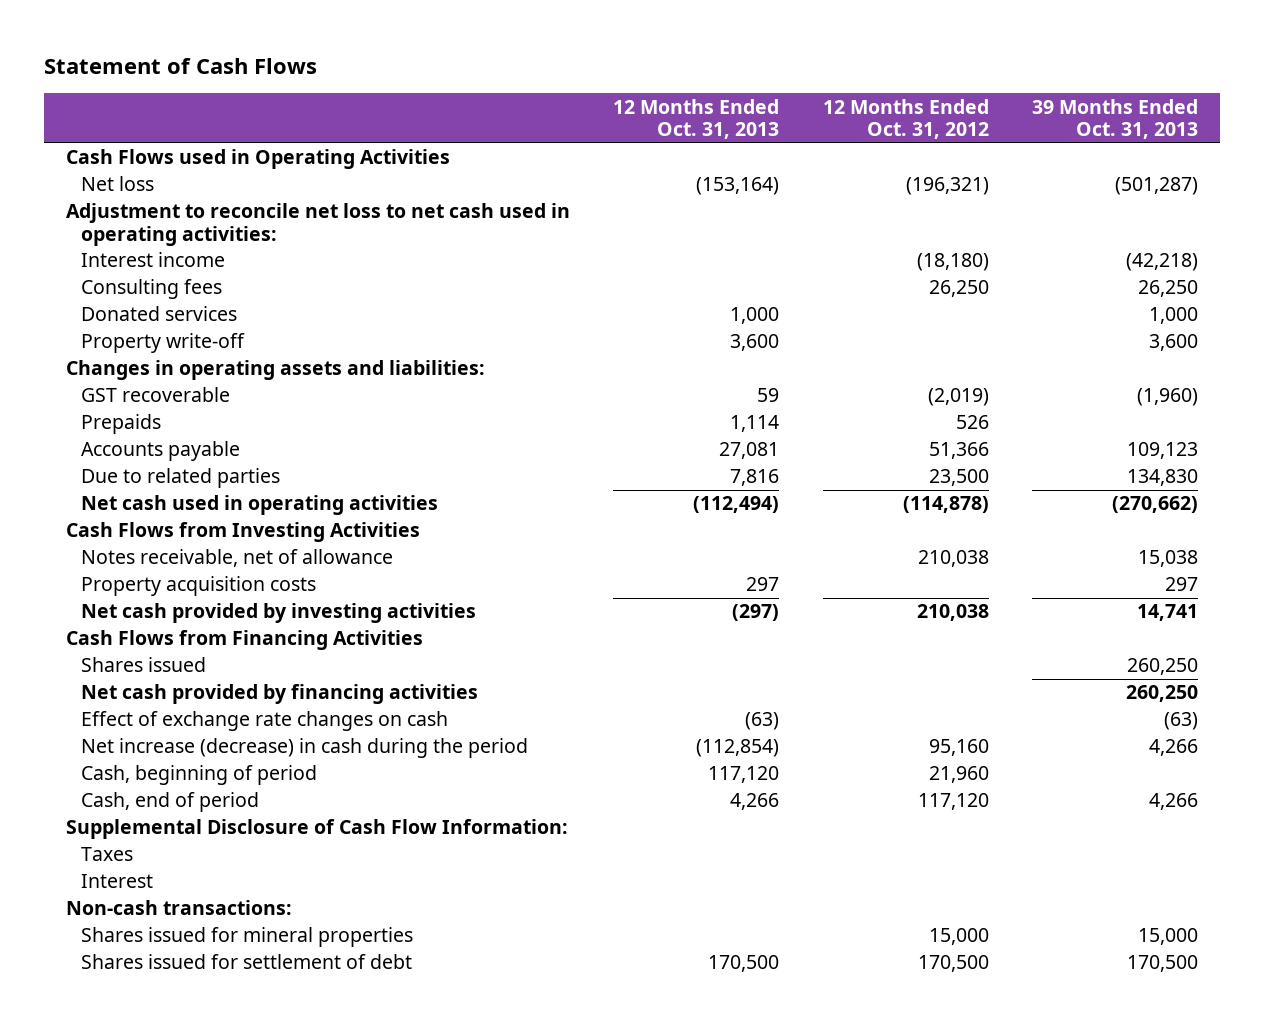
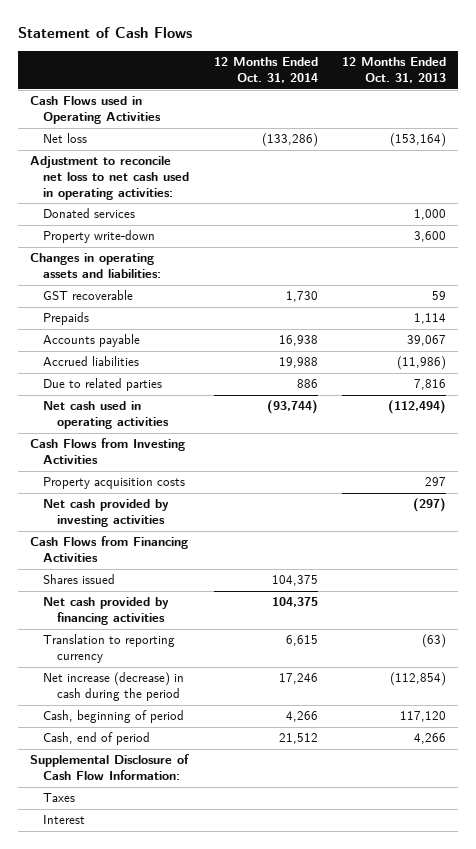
[822,98,989,140] 12 Months Ended Oct. 31, 2012 -> none
[1032,98,1199,140] 39 Months Ended Oct. 31, 2013 -> none
none -> [213,57,318,84] 12 Months Ended Oct. 31, 2014
[81,252,226,268] Interest income -> none
[81,279,223,300] Consulting fees -> none
[81,333,246,354] Property write-off -> [43,230,156,244] Property write-down
[719,442,780,460] 27,081 -> [407,335,447,347] 39,067
none -> [43,356,140,367] Accrued liabilities
[81,549,394,568] Notes receivable, net of allowance -> none
[81,711,449,732] Effect of exchange rate changes on cash -> none
none -> [43,634,176,664] Translation to reporting currency
[65,900,292,916] Non-cash transactions: -> none
[81,927,414,948] Shares issued for mineral properties -> none
[81,954,413,970] Shares issued for settlement of debt -> none

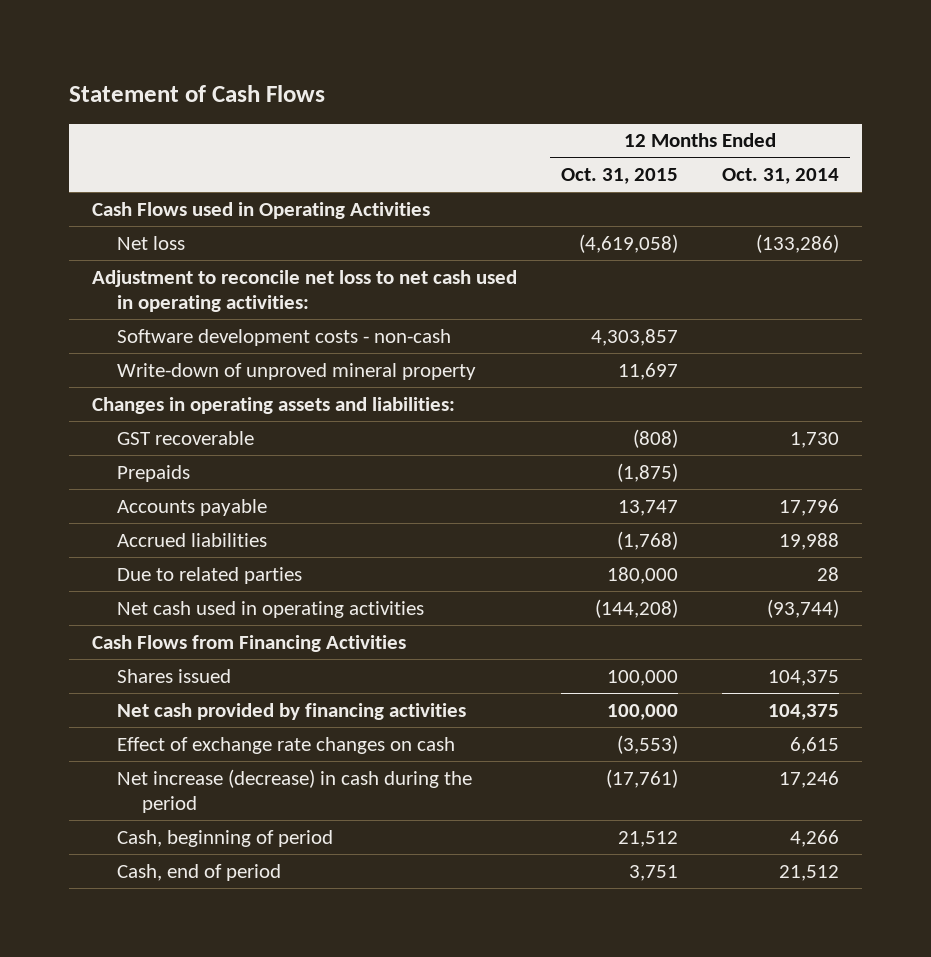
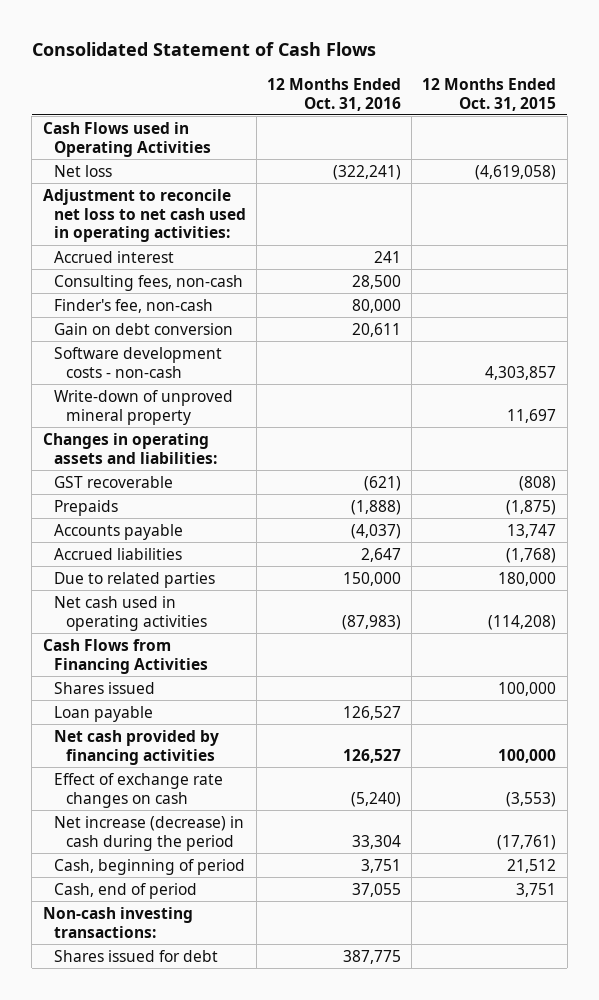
[69,85,326,103] Statement of Cash Flows -> [31,42,376,57] Consolidated Statement of Cash Flows
[722,168,840,185] Oct. 31, 2014 -> none
none -> [267,77,402,111] 12 Months Ended Oct. 31, 2016
none -> [54,250,175,263] Accrued interest
none -> [54,274,244,291] Consulting fees, non-cash
none -> [54,298,214,313] Finder's fee, non-cash
none -> [54,322,234,335] Gain on debt conversion
[595,598,679,618] (144,208) -> [488,614,557,630] (114,208)
none -> [54,705,154,722] Loan payable
none -> [42,906,193,938] Non-cash investing transactions:
none -> [54,949,219,962] Shares issued for debt

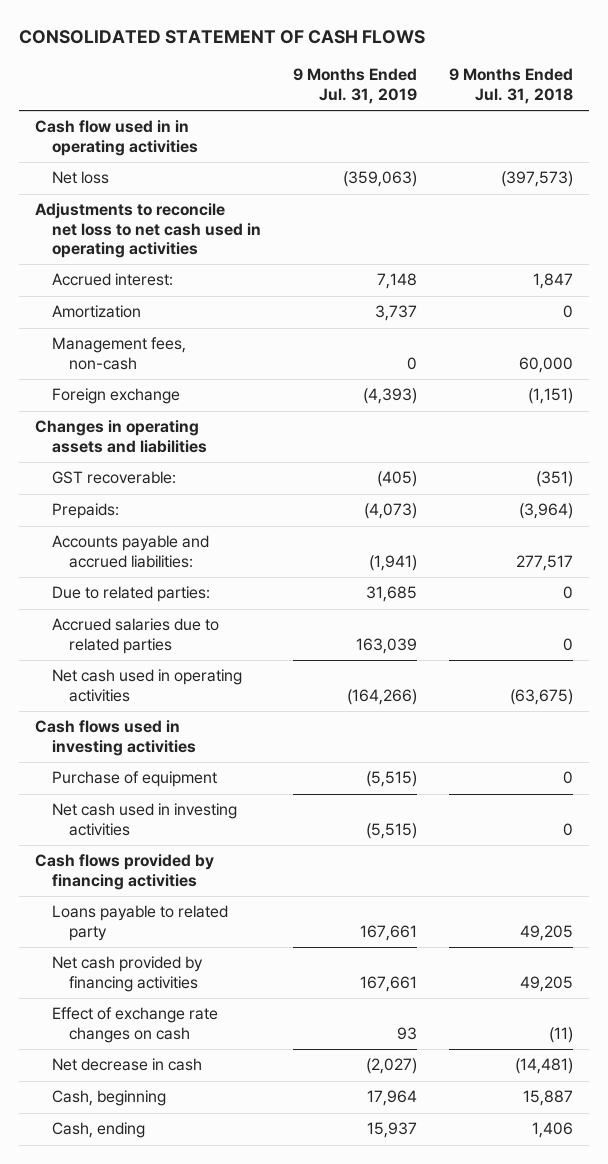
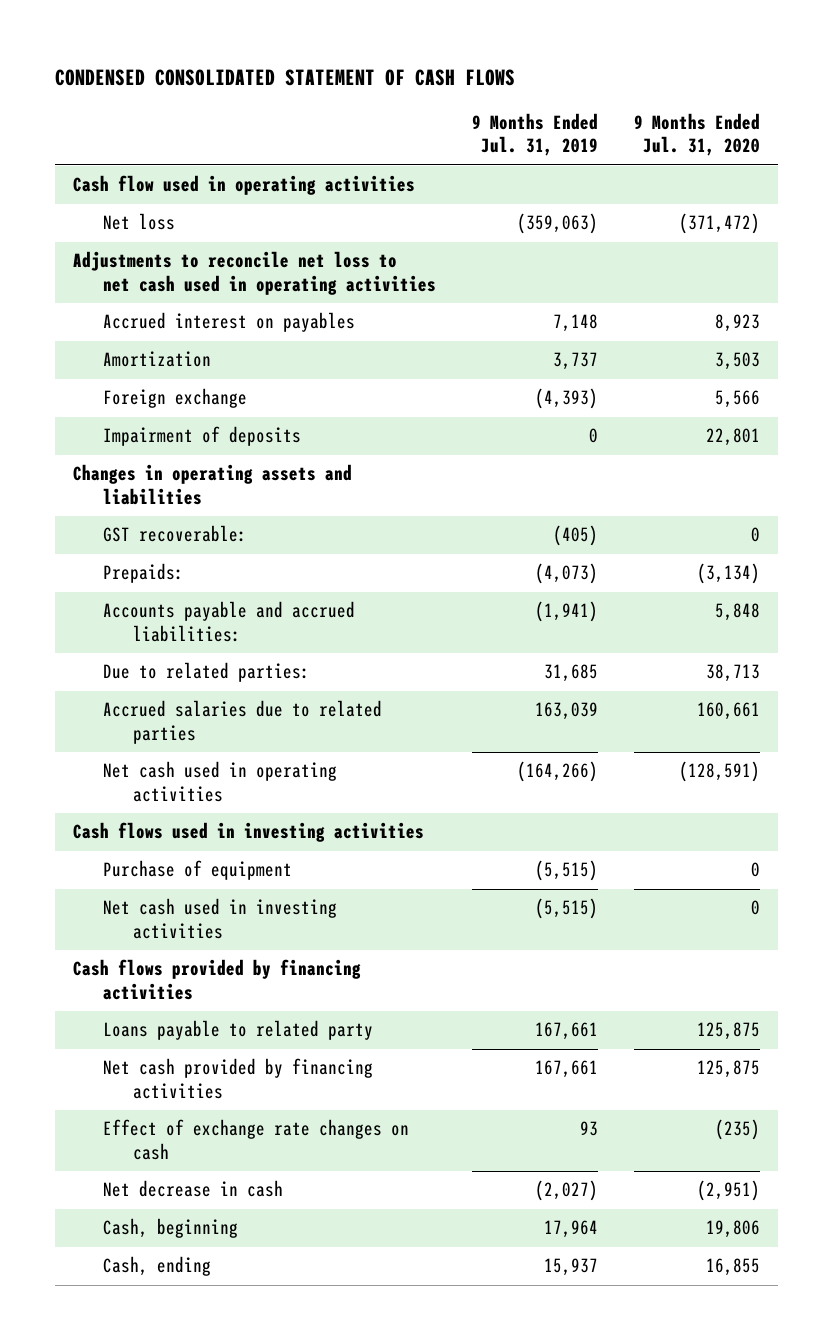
[18,30,425,45] CONSOLIDATED STATEMENT OF CASH FLOWS -> [55,68,516,86] CONDENSED CONSOLIDATED STATEMENT OF CASH FLOWS
[449,68,574,104] 9 Months Ended Jul. 31, 2018 -> none
none -> [633,112,760,157] 9 Months Ended Jul. 31, 2020
[34,120,198,156] Cash flow used in in operating activities -> [73,175,416,196] Cash flow used in operating activities
[51,273,173,287] Accrued interest: -> [102,312,355,333] Accrued interest on payables
[51,337,186,370] Management fees, non-cash -> none
none -> [102,426,301,447] Impairment of deposits

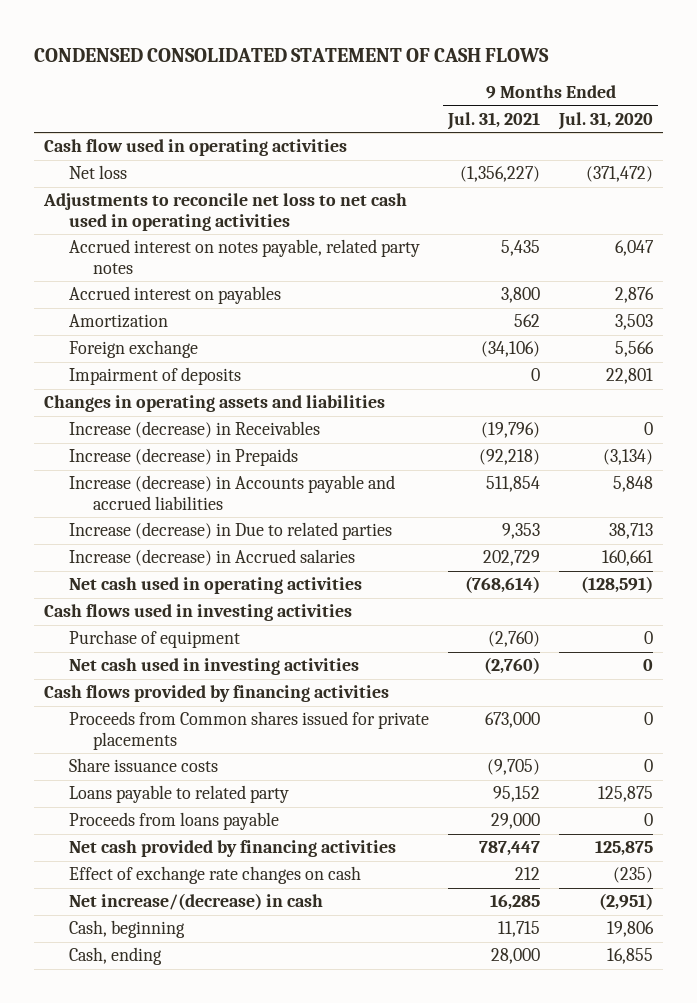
[471,112,598,157] 9 Months Ended Jul. 31, 2019 -> none
none -> [447,111,541,130] Jul. 31, 2021
none -> [68,239,420,274] Accrued interest on notes payable, related party notes
[714,314,760,333] 8,923 -> [615,287,655,304] 2,876
[102,525,247,543] GST recoverable: -> [68,421,320,439] Increase (decrease) in Receivables
[102,563,184,584] Prepaids: -> [68,448,298,467] Increase (decrease) in Prepaids
[102,601,355,643] Accounts payable and accrued liabilities: -> [68,475,395,510] Increase (decrease) in Accounts payable and accrued liabilities
[102,662,310,683] Due to related parties: -> [68,522,392,541] Increase (decrease) in Due to related parties
[102,700,382,745] Accrued salaries due to related parties -> [68,549,355,567] Increase (decrease) in Accrued salaries
none -> [68,711,429,750] Proceeds from Common shares issued for private placements
none -> [68,758,218,773] Share issuance costs
none -> [68,812,279,831] Proceeds from loans payable
[102,1180,283,1198] Net decrease in cash -> [68,893,323,911] Net increase/(decrease) in cash

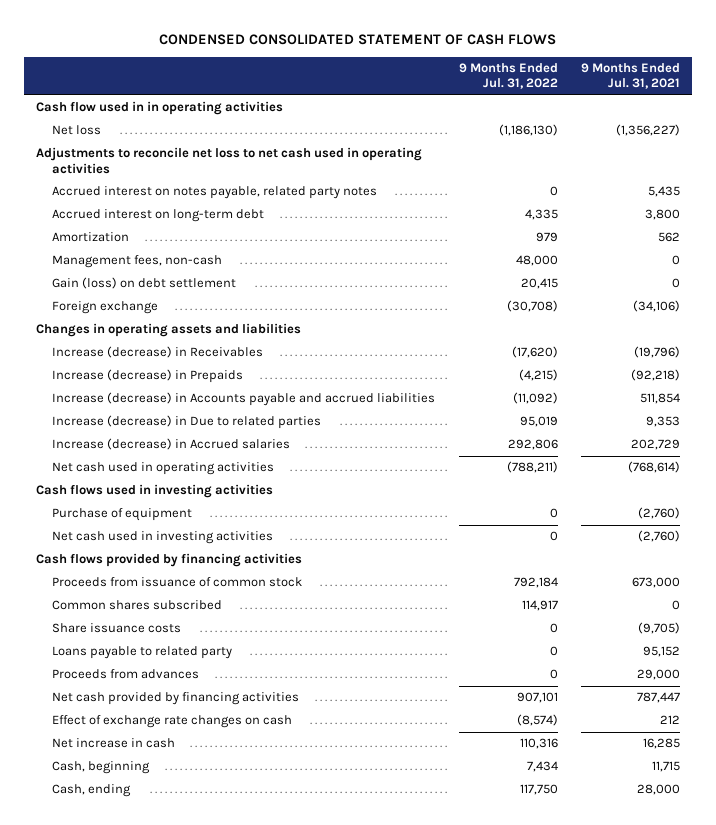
[558,111,654,130] Jul. 31, 2020 -> none
none -> [458,63,558,90] 9 Months Ended Jul. 31, 2022
[43,139,347,157] Cash flow used in operating activities -> [35,101,283,116] Cash flow used in in operating activities
[68,286,281,305] Accrued interest on payables -> [52,209,265,223] Accrued interest on long-term debt
none -> [52,255,223,269] Management fees, non-cash
none -> [52,277,237,290] Gain (loss) on debt settlement
[68,367,241,386] Impairment of deposits -> none
[68,711,429,750] Proceeds from Common shares issued for private placements -> [52,577,303,588] Proceeds from issuance of common stock
none -> [52,600,223,611] Common shares subscribed
[68,812,279,831] Proceeds from loans payable -> [52,669,200,680] Proceeds from advances
[68,893,323,911] Net increase/(decrease) in cash -> [52,738,176,749] Net increase in cash

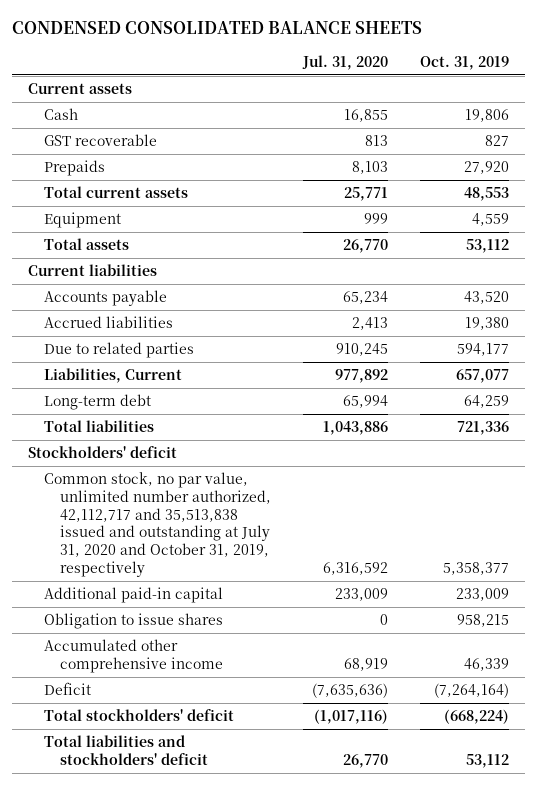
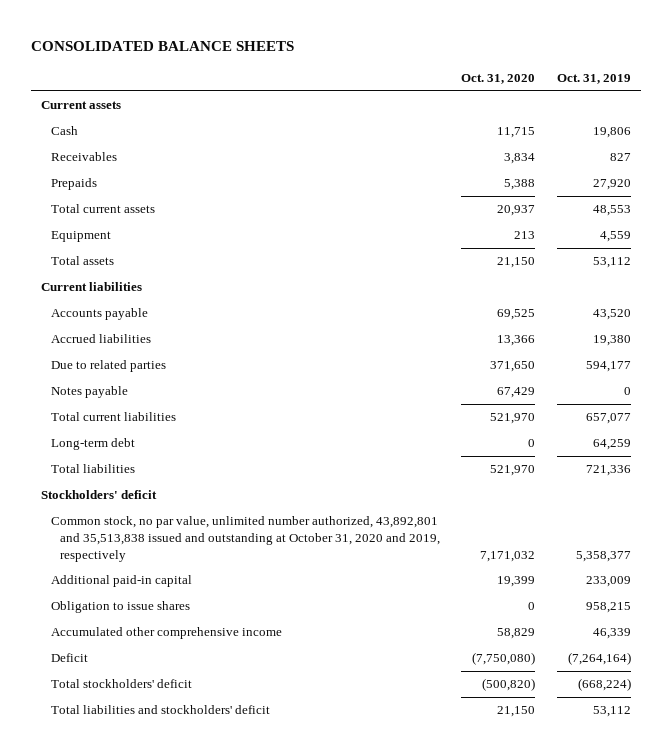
[11,20,422,34] CONDENSED CONSOLIDATED BALANCE SHEETS -> [30,41,294,52] CONSOLIDATED BALANCE SHEETS
[301,54,388,70] Jul. 31, 2020 -> none
none -> [461,74,536,85] Oct. 31, 2020
[43,134,157,147] GST recoverable -> [50,152,117,162] Receivables
none -> [50,386,128,399] Notes payable
[43,368,182,384] Liabilities, Current -> [50,412,176,422] Total current liabilities
[43,472,271,577] Common stock, no par value, unlimited number authorized, 42,112,717 and 35,513,838 issued and outstanding at July 31, 2020 and October 31, 2019, respectively -> [50,516,441,562] Common stock, no par value, unlimited number authorized, 43,892,801 and 35,513,838 issued and outstanding at October 31, 2020 and 2019, respectively

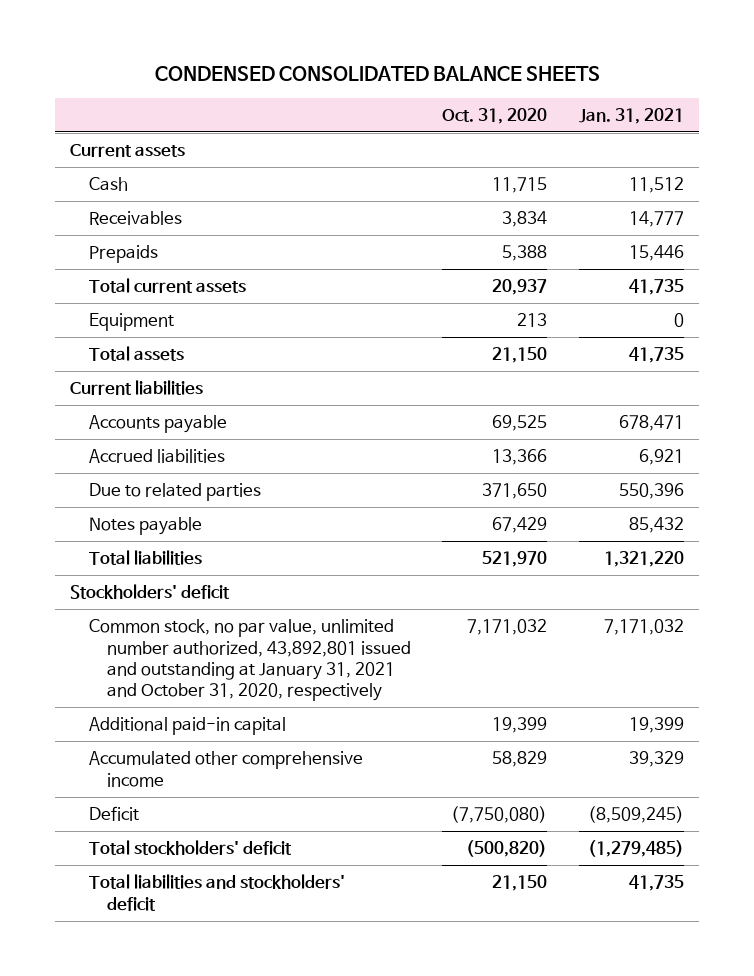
[30,41,294,52] CONSOLIDATED BALANCE SHEETS -> [155,65,601,81] CONDENSED CONSOLIDATED BALANCE SHEETS
[556,74,631,85] Oct. 31, 2019 -> none
none -> [578,107,684,124] Jan. 31, 2021
[50,412,176,422] Total current liabilities -> none
[50,438,135,451] Long-term debt -> none
[50,516,441,562] Common stock, no par value, unlimited number authorized, 43,892,801 and 35,513,838 issued and outstanding at October 31, 2020 and 2019, respectively -> [88,619,411,702] Common stock, no par value, unlimited number authorized, 43,892,801 issued and outstanding at January 31, 2021 and October 31, 2020, respectively
[50,601,190,614] Obligation to issue shares -> none

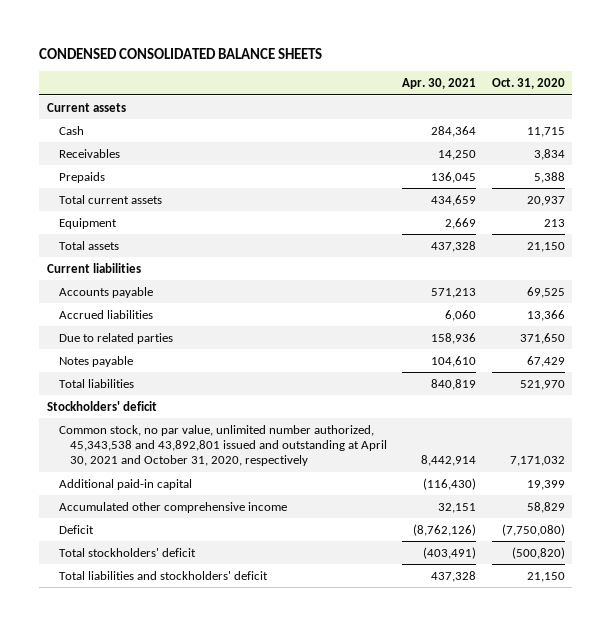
[578,107,684,124] Jan. 31, 2021 -> none
none -> [402,78,477,90] Apr. 30, 2021
[88,619,411,702] Common stock, no par value, unlimited number authorized, 43,892,801 issued and outstanding at January 31, 2021 and October 31, 2020, respectively -> [58,424,388,467] Common stock, no par value, unlimited number authorized, 45,343,538 and 43,892,801 issued and outstanding at April 30, 2021 and October 31, 2020, respectively

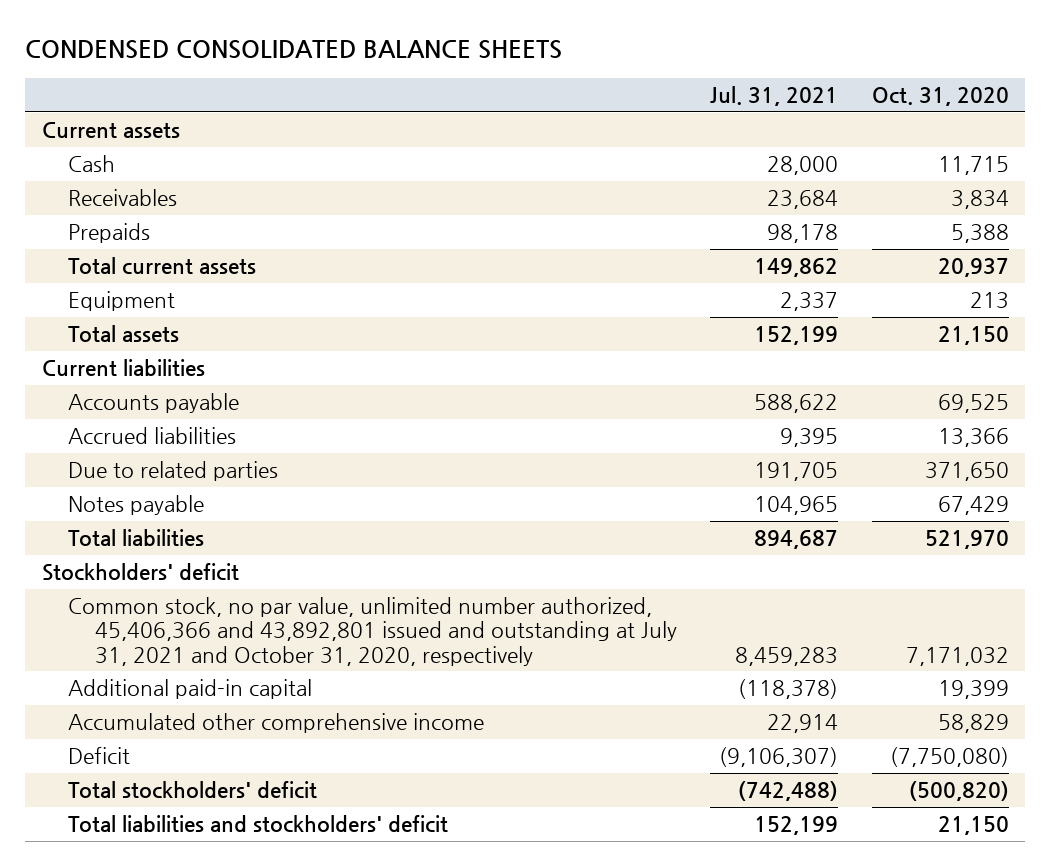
[402,78,477,90] Apr. 30, 2021 -> none
none -> [710,85,839,106] Jul. 31, 2021
[58,424,388,467] Common stock, no par value, unlimited number authorized, 45,343,538 and 43,892,801 issued and outstanding at April 30, 2021 and October 31, 2020, respectively -> [68,597,678,666] Common stock, no par value, unlimited number authorized, 45,406,366 and 43,892,801 issued and outstanding at July 31, 2021 and October 31, 2020, respectively

